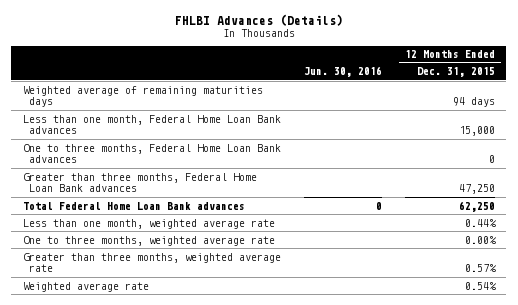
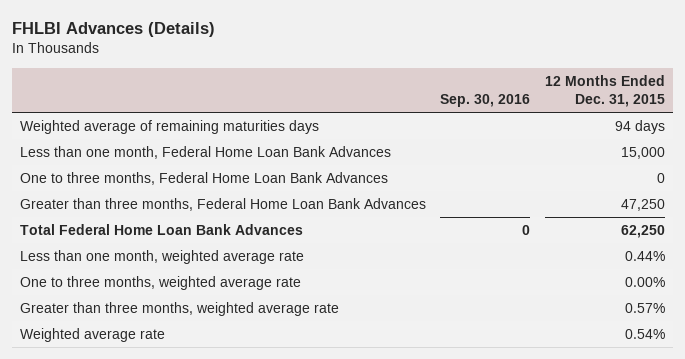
[303,66,382,78] Jun. 30, 2016 -> none
none -> [440,94,531,108] Sep. 30, 2016
[22,114,281,135] Less than one month, Federal Home Loan Bank advances -> [19,146,391,160] Less than one month, Federal Home Loan Bank Advances
[22,143,281,164] One to three months, Federal Home Loan Bank advances -> [19,172,388,186] One to three months, Federal Home Loan Bank Advances
[22,172,257,193] Greater than three months, Federal Home Loan Bank advances -> [19,198,426,212] Greater than three months, Federal Home Loan Bank Advances
[22,201,245,210] Total Federal Home Loan Bank advances -> [19,224,303,236] Total Federal Home Loan Bank Advances

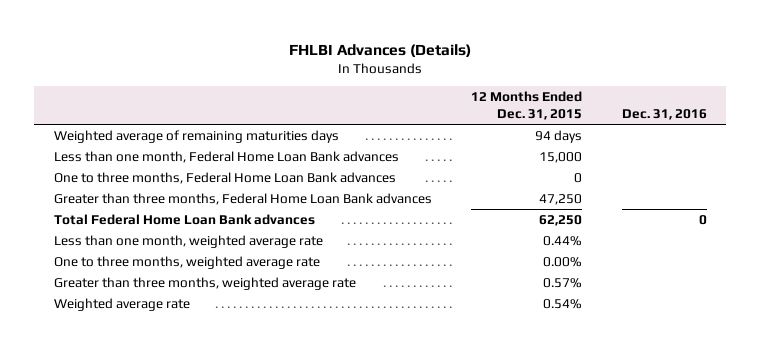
[440,94,531,108] Sep. 30, 2016 -> none
none -> [621,108,707,120] Dec. 31, 2016
[19,146,391,160] Less than one month, Federal Home Loan Bank Advances -> [53,150,399,163] Less than one month, Federal Home Loan Bank advances
[19,172,388,186] One to three months, Federal Home Loan Bank Advances -> [53,171,396,184] One to three months, Federal Home Loan Bank advances
[19,198,426,212] Greater than three months, Federal Home Loan Bank Advances -> [53,192,432,205] Greater than three months, Federal Home Loan Bank advances
[19,224,303,236] Total Federal Home Loan Bank Advances -> [53,213,315,225] Total Federal Home Loan Bank advances

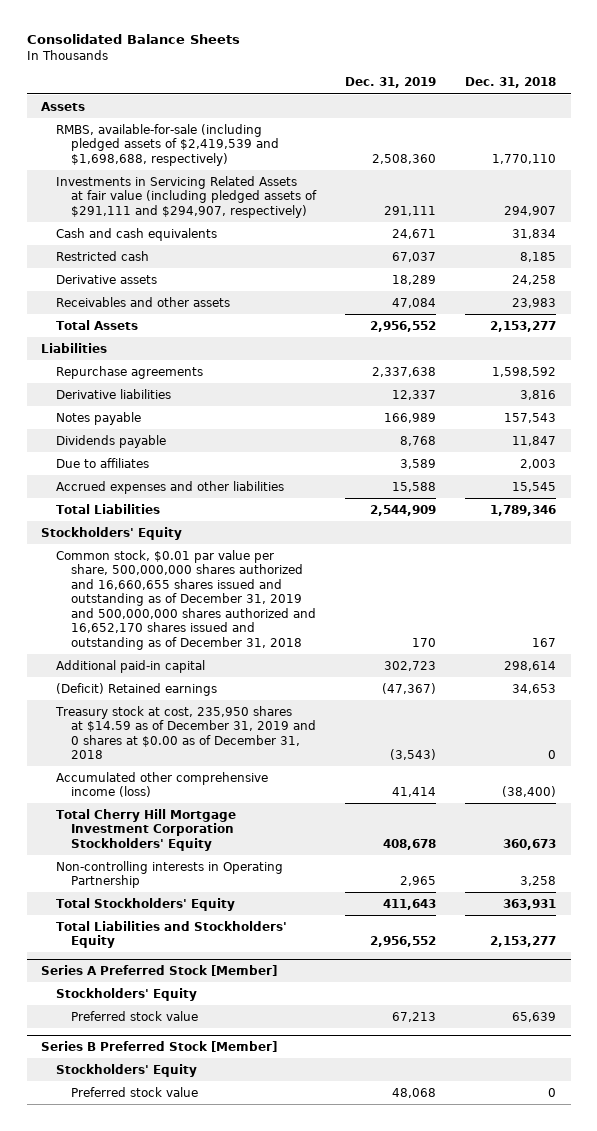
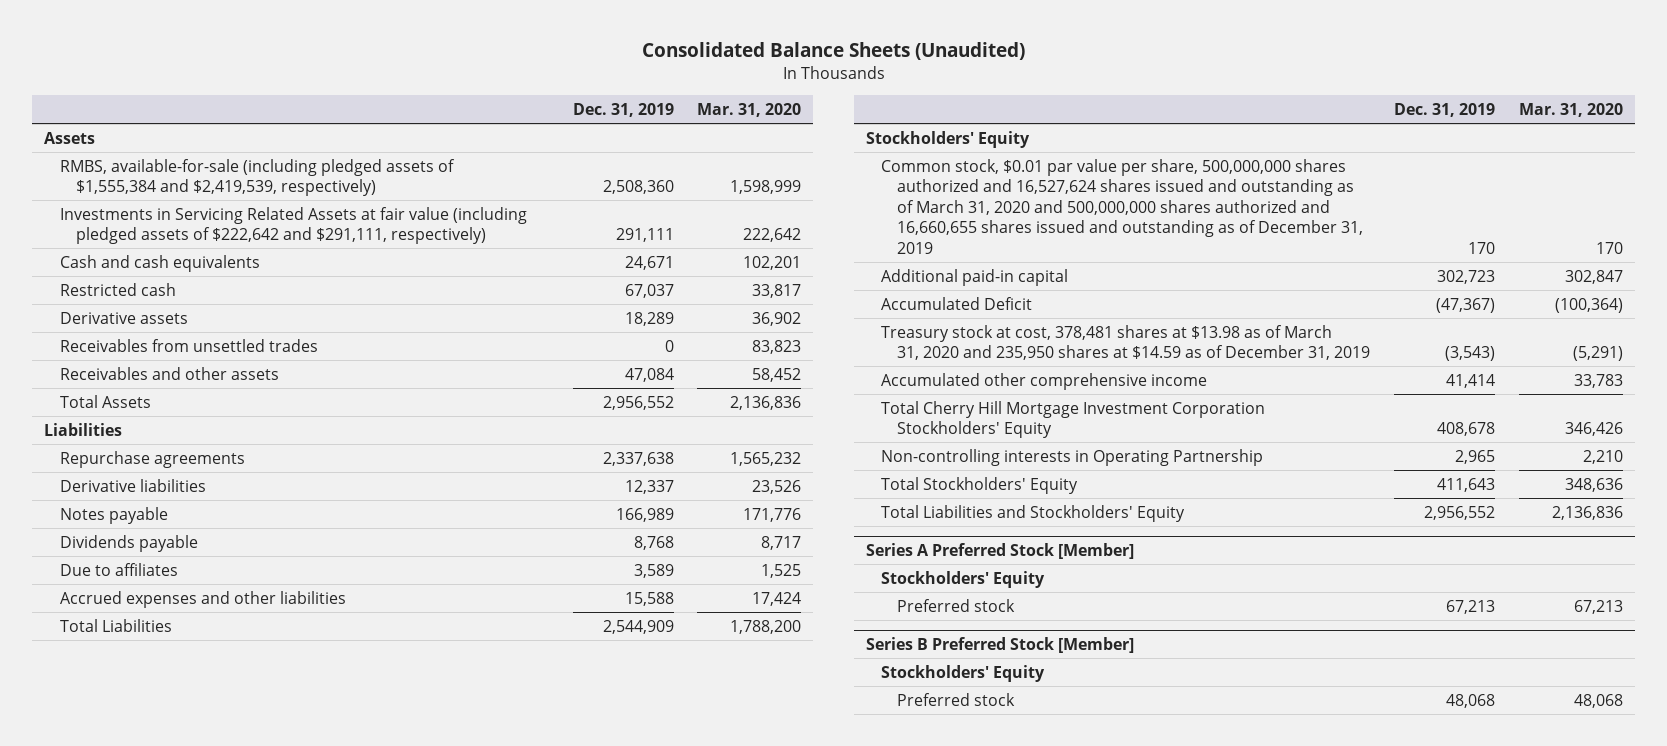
[26,34,240,45] Consolidated Balance Sheets -> [641,42,1025,61] Consolidated Balance Sheets (Unaudited)
[465,77,557,89] Dec. 31, 2018 -> none
none -> [697,102,802,117] Mar. 31, 2020
[56,123,280,166] RMBS, available-for-sale (including pledged assets of $2,419,539 and $1,698,688, respectively) -> [59,158,455,197] RMBS, available-for-sale (including pledged assets of $1,555,384 and $2,419,539, respectively)
[56,175,318,218] Investments in Servicing Related Assets at fair value (including pledged assets of $291,111 and $294,907, respectively) -> [59,206,527,245] Investments in Servicing Related Assets at fair value (including pledged assets of $222,642 and $291,111, respectively)
none -> [59,338,318,352] Receivables from unsettled trades
[56,549,317,650] Common stock, $0.01 par value per share, 500,000,000 shares authorized and 16,660,655 shares issued and outstanding as of December 31, 2019 and 500,000,000 shares authorized and 16,652,170 shares issued and outstanding as of December 31, 2018 -> [881,158,1364,254] Common stock, $0.01 par value per share, 500,000,000 shares authorized and 16,527,624 shares issued and outstanding as of March 31, 2020 and 500,000,000 shares authorized and 16,660,655 shares issued and outstanding as of December 31, 2019
[56,682,218,696] (Deficit) Retained earnings -> [881,296,1033,310] Accumulated Deficit
[55,705,317,760] Treasury stock at cost, 235,950 shares at $14.59 as of December 31, 2019 and 0 shares at $0.00 as of December 31, 2018 -> [881,324,1371,361] Treasury stock at cost, 378,481 shares at $13.98 as of March 31, 2020 and 235,950 shares at $14.59 as of December 31, 2019
[56,771,269,798] Accumulated other comprehensive income (loss) -> [881,372,1208,390] Accumulated other comprehensive income
[71,1010,199,1021] Preferred stock value -> [897,598,1016,612] Preferred stock
[71,1086,199,1097] Preferred stock value -> [897,692,1016,706] Preferred stock

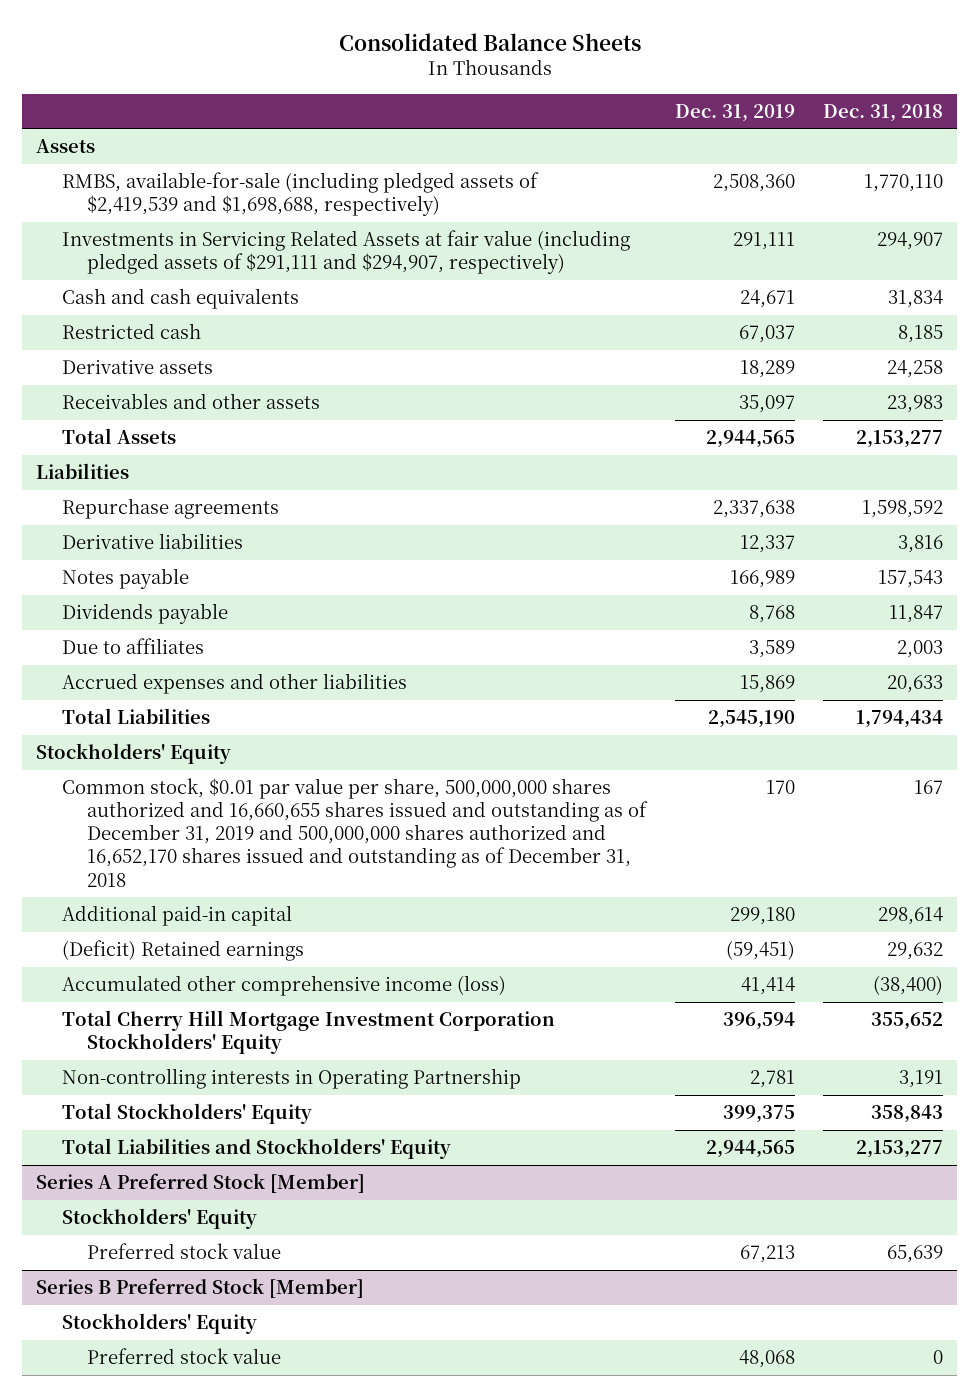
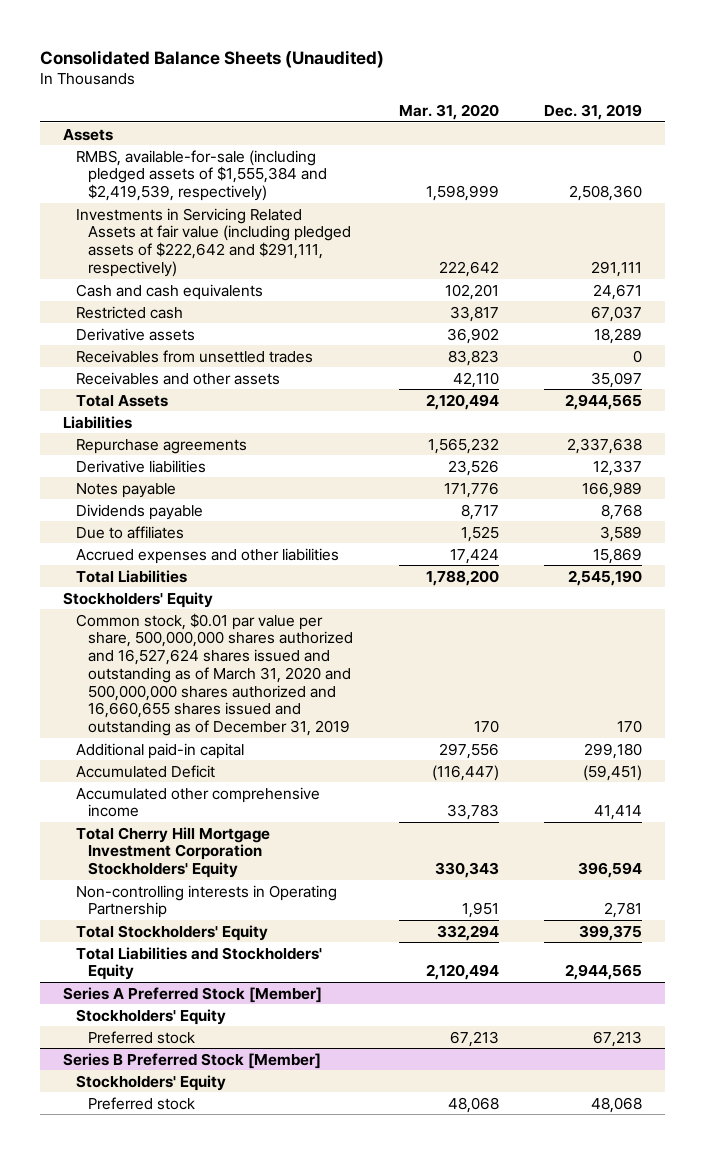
[338,32,641,51] Consolidated Balance Sheets -> [39,49,384,68] Consolidated Balance Sheets (Unaudited)
[823,103,944,122] Dec. 31, 2018 -> none
none -> [398,104,499,121] Mar. 31, 2020
[61,171,539,217] RMBS, available-for-sale (including pledged assets of $2,419,539 and $1,698,688, respectively) -> [75,149,328,202] RMBS, available-for-sale (including pledged assets of $1,555,384 and $2,419,539, respectively)
[61,229,630,275] Investments in Servicing Related Assets at fair value (including pledged assets of $291,111 and $294,907, respectively) -> [75,207,352,277] Investments in Servicing Related Assets at fair value (including pledged assets of $222,642 and $291,111, respectively)
none -> [75,349,313,363] Receivables from unsettled trades
[61,777,649,887] Common stock, $0.01 par value per share, 500,000,000 shares authorized and 16,660,655 shares issued and outstanding as of December 31, 2019 and 500,000,000 shares authorized and 16,652,170 shares issued and outstanding as of December 31, 2018 -> [75,612,354,737] Common stock, $0.01 par value per share, 500,000,000 shares authorized and 16,527,624 shares issued and outstanding as of March 31, 2020 and 500,000,000 shares authorized and 16,660,655 shares issued and outstanding as of December 31, 2019
[61,939,304,961] (Deficit) Retained earnings -> [75,764,215,778] Accumulated Deficit
[61,974,506,996] Accumulated other comprehensive income (loss) -> [75,786,320,818] Accumulated other comprehensive income
[87,1242,282,1259] Preferred stock value -> [88,1030,196,1044] Preferred stock
[87,1347,282,1364] Preferred stock value -> [88,1096,196,1110] Preferred stock

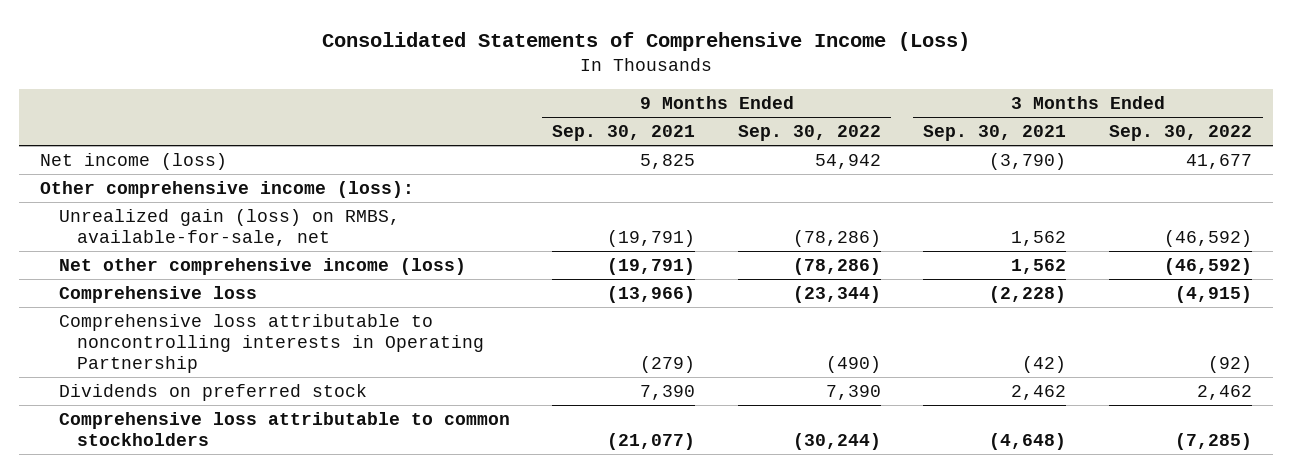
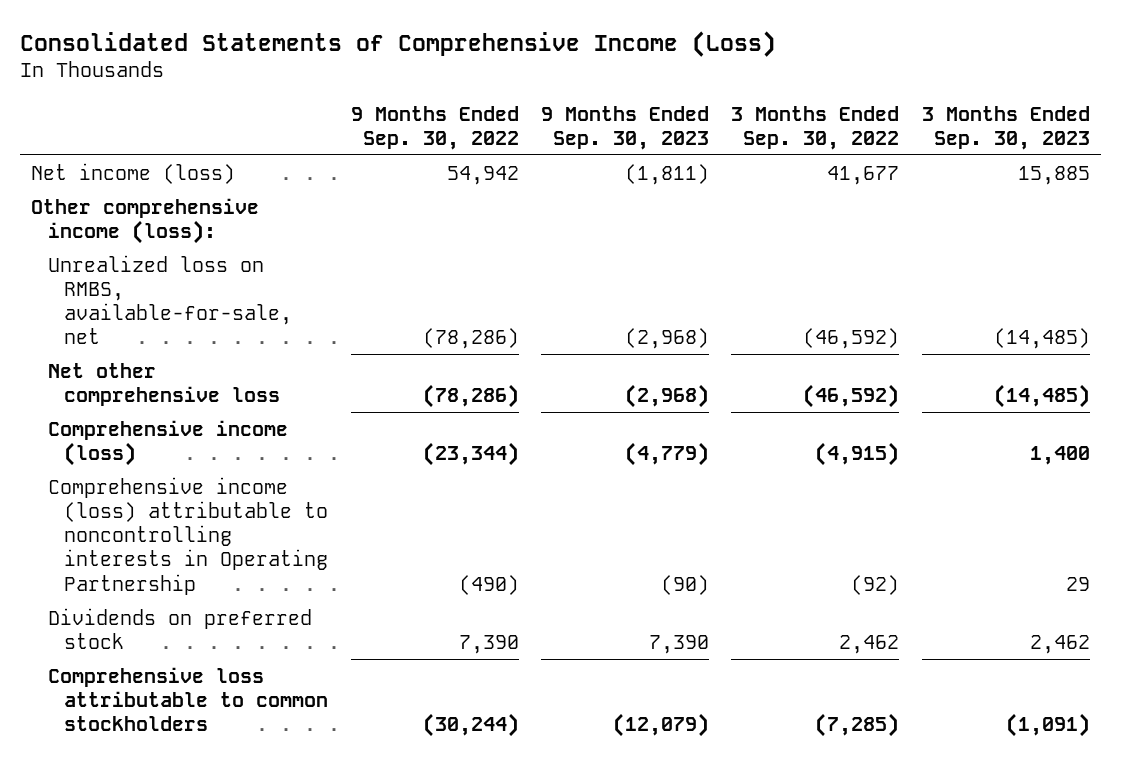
[552,125,696,142] Sep. 30, 2021 -> none
[923,125,1067,142] Sep. 30, 2021 -> none
none -> [541,105,710,150] 9 Months Ended Sep. 30, 2023
none -> [921,105,1090,150] 3 Months Ended Sep. 30, 2023
[58,208,400,246] Unrealized gain (loss) on RMBS, available-for-sale, net -> [47,254,293,345] Unrealized loss on RMBS, available-for-sale, net
[58,257,466,275] Net other comprehensive income (loss) -> [47,362,281,406] Net other comprehensive loss
[58,285,257,303] Comprehensive loss -> [47,419,288,466] Comprehensive income (loss)
[58,313,485,373] Comprehensive loss attributable to noncontrolling interests in Operating Partnership -> [47,476,329,595] Comprehensive income (loss) attributable to noncontrolling interests in Operating Partnership

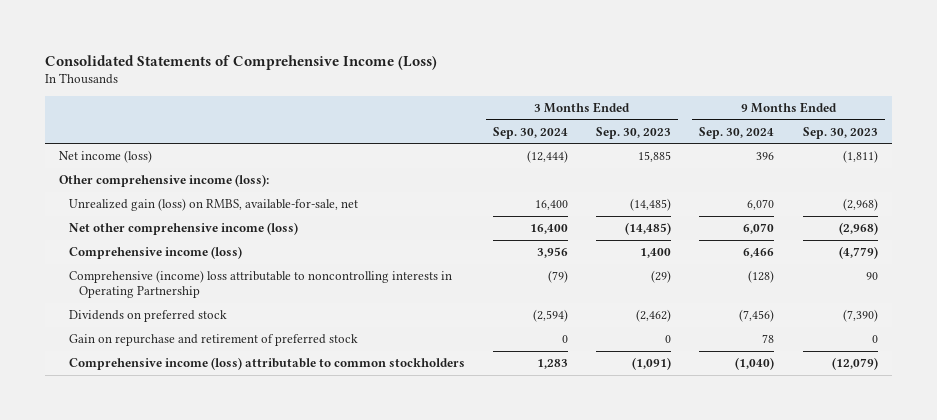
[350,105,519,150] 9 Months Ended Sep. 30, 2022 -> none
[731,105,900,150] 3 Months Ended Sep. 30, 2022 -> none
none -> [493,126,569,139] Sep. 30, 2024
none -> [699,126,775,139] Sep. 30, 2024
[47,254,293,345] Unrealized loss on RMBS, available-for-sale, net -> [69,198,359,212] Unrealized gain (loss) on RMBS, available-for-sale, net
[47,362,281,406] Net other comprehensive loss -> [69,222,299,236] Net other comprehensive income (loss)
[47,476,329,595] Comprehensive income (loss) attributable to noncontrolling interests in Operating Partnership -> [69,270,453,299] Comprehensive (income) loss attributable to noncontrolling interests in Operating Partnership
[661,574,710,595] (90) -> [865,272,878,281] 90
[1065,576,1090,591] 29 -> [651,270,672,284] (29)
[649,634,710,654] 7,390 -> [842,309,878,323] (7,390)
[1029,634,1090,654] 2,462 -> [636,309,672,323] (2,462)
none -> [69,334,359,347] Gain on repurchase and retirement of preferred stock
[47,666,329,732] Comprehensive loss attributable to common stockholders -> [69,357,466,371] Comprehensive income (loss) attributable to common stockholders

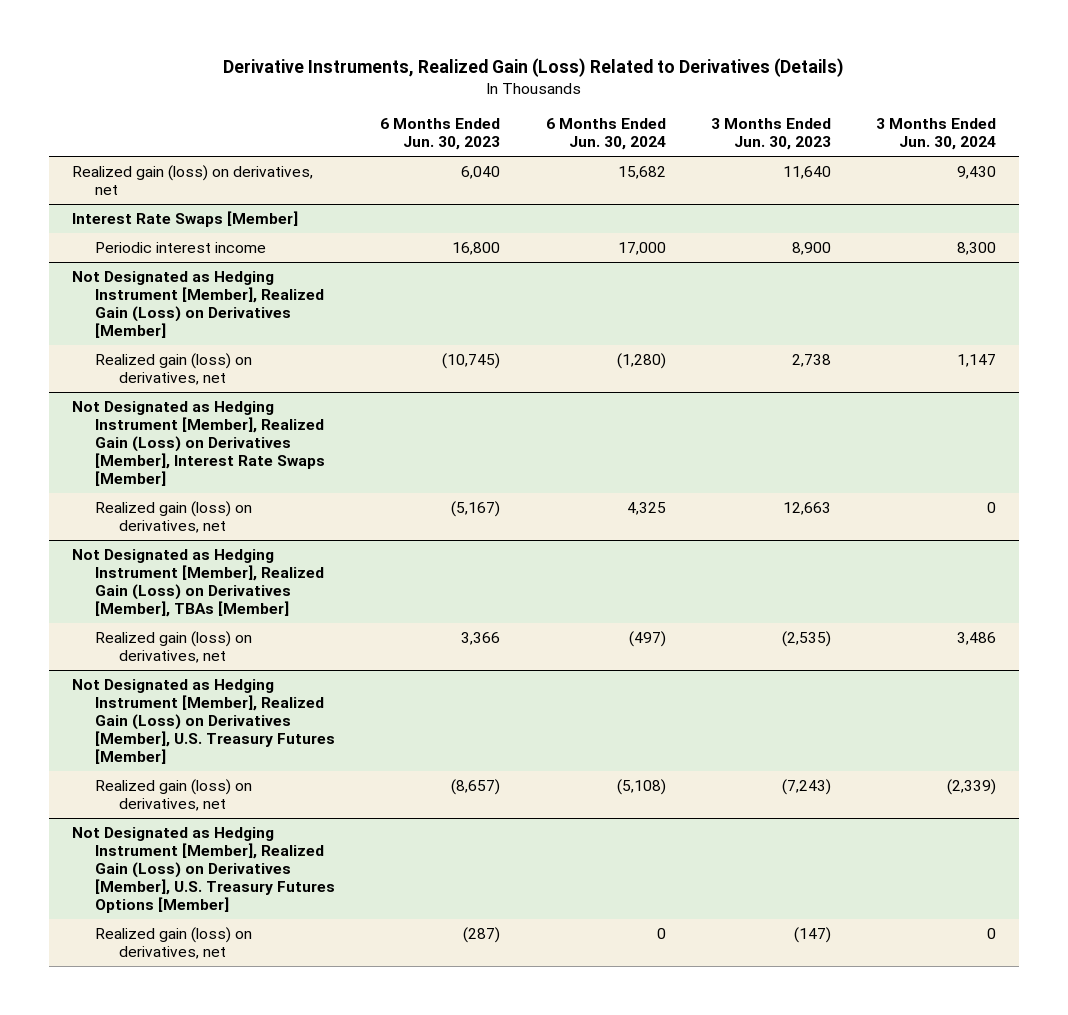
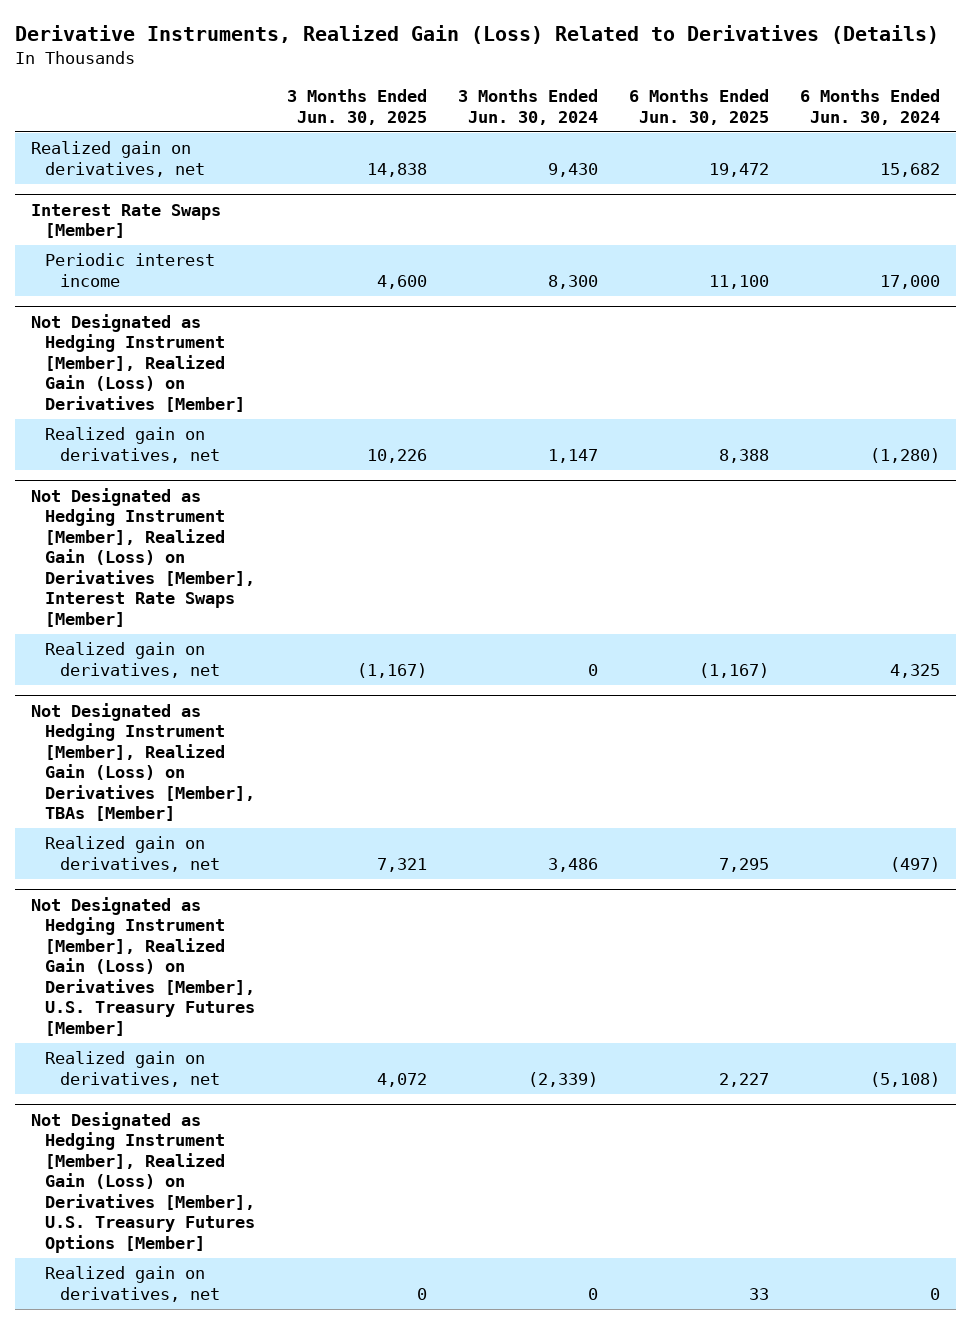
[380,117,501,151] 6 Months Ended Jun. 30, 2023 -> none
[710,117,831,151] 3 Months Ended Jun. 30, 2023 -> none
none -> [286,89,427,125] 3 Months Ended Jun. 30, 2025
none -> [629,89,770,125] 6 Months Ended Jun. 30, 2025
[71,164,313,196] Realized gain (loss) on derivatives, net -> [30,141,206,177] Realized gain on derivatives, net
[95,352,253,386] Realized gain (loss) on derivatives, net -> [45,427,221,463] Realized gain on derivatives, net
[95,500,253,534] Realized gain (loss) on derivatives, net -> [45,642,221,678] Realized gain on derivatives, net
[95,630,253,664] Realized gain (loss) on derivatives, net -> [45,836,221,872] Realized gain on derivatives, net
[95,778,253,812] Realized gain (loss) on derivatives, net -> [45,1051,221,1087] Realized gain on derivatives, net
[95,926,253,960] Realized gain (loss) on derivatives, net -> [45,1266,221,1302] Realized gain on derivatives, net

